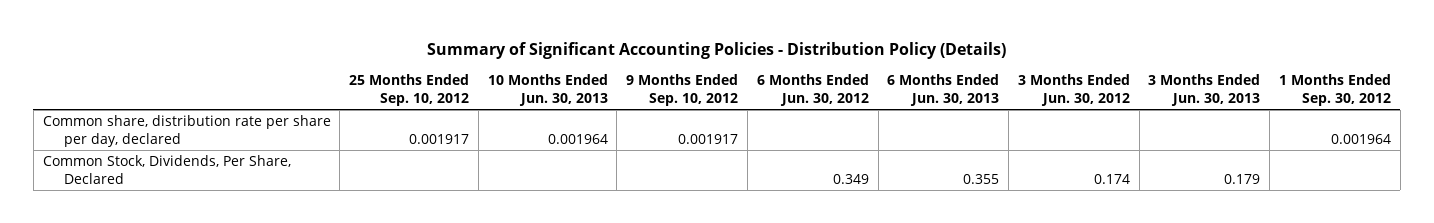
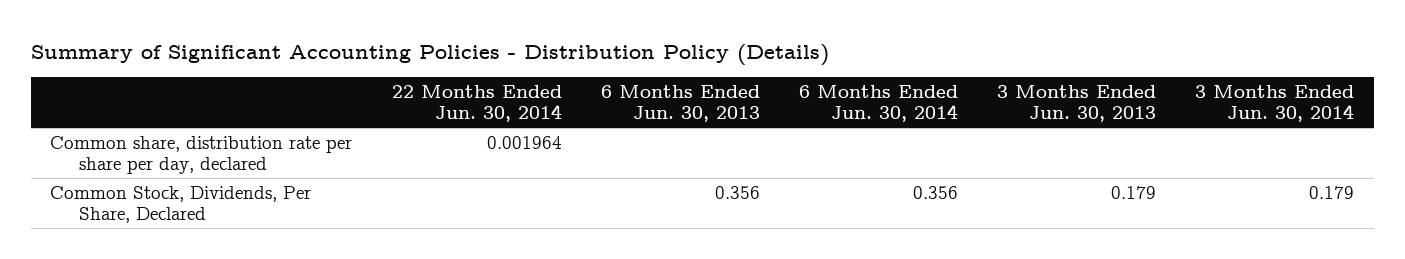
[349,74,470,107] 25 Months Ended Sep. 10, 2012 -> none
[487,74,608,107] 10 Months Ended Jun. 30, 2013 -> none
[626,74,739,107] 9 Months Ended Sep. 10, 2012 -> none
[756,74,869,107] 6 Months Ended Jun. 30, 2012 -> none
[1017,74,1130,107] 3 Months Ended Jun. 30, 2012 -> none
[1278,74,1391,107] 1 Months Ended Sep. 30, 2012 -> none
none -> [391,84,562,123] 22 Months Ended Jun. 30, 2014
none -> [799,84,959,123] 6 Months Ended Jun. 30, 2014
none -> [1195,84,1355,123] 3 Months Ended Jun. 30, 2014
[963,173,1000,184] 0.355 -> [714,185,760,199] 0.356

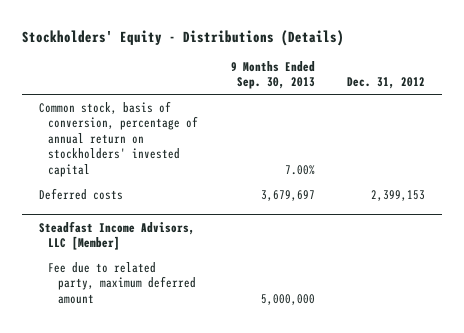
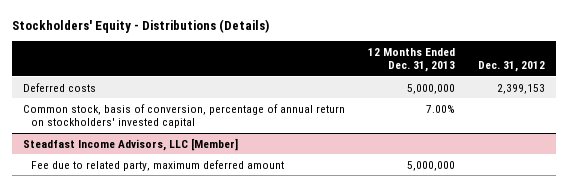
[230,60,315,90] 9 Months Ended Sep. 30, 2013 -> none
none -> [367,47,455,73] 12 Months Ended Dec. 31, 2013
[38,100,199,178] Common stock, basis of conversion, percentage of annual return on stockholders' invested capital -> [23,103,346,129] Common stock, basis of conversion, percentage of annual return on stockholders' invested capital

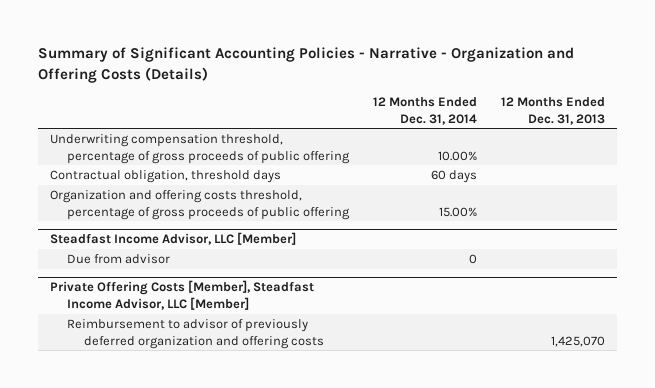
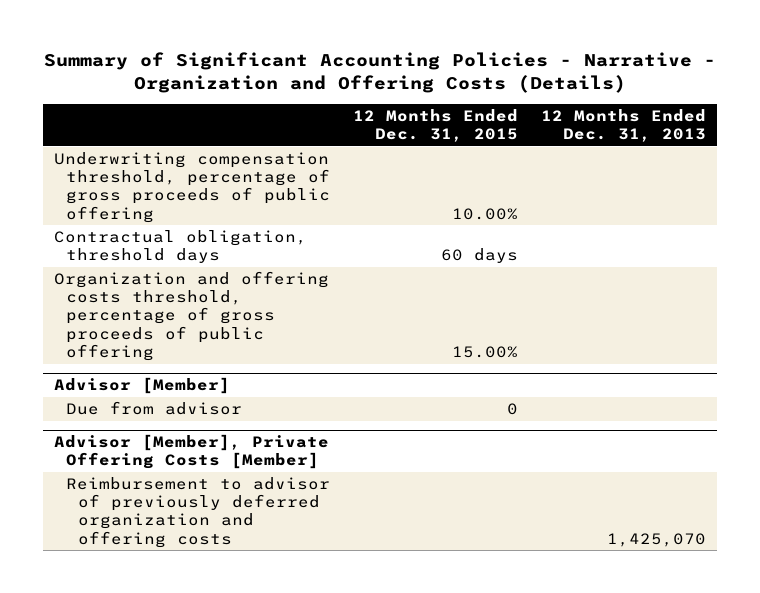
[373,96,478,125] 12 Months Ended Dec. 31, 2014 -> none
none -> [353,109,519,143] 12 Months Ended Dec. 31, 2015
[50,232,297,246] Steadfast Income Advisor, LLC [Member] -> [54,377,231,395] Advisor [Member]
[50,280,315,310] Private Offering Costs [Member], Steadfast Income Advisor, LLC [Member] -> [54,434,330,470] Advisor [Member], Private Offering Costs [Member]

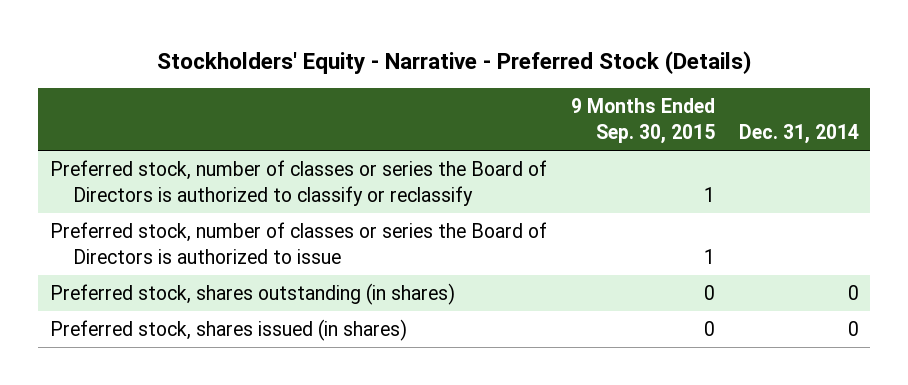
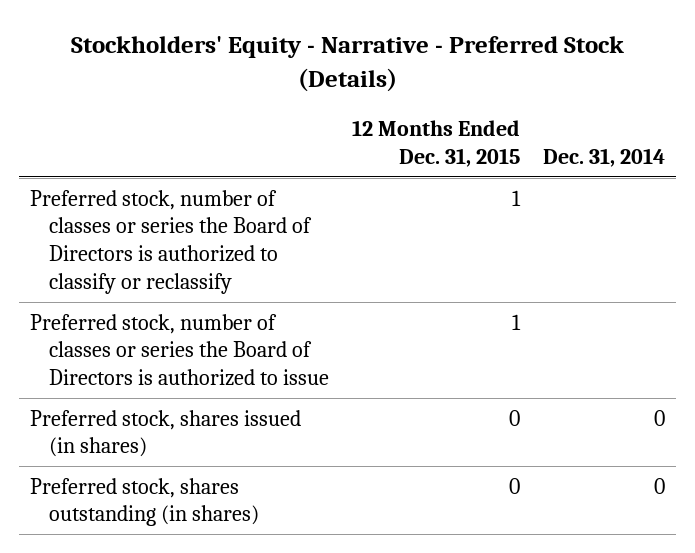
[570,98,715,144] 9 Months Ended Sep. 30, 2015 -> none
none -> [351,120,520,167] 12 Months Ended Dec. 31, 2015
[49,283,455,306] Preferred stock, shares outstanding (in shares) -> [30,477,259,527] Preferred stock, shares outstanding (in shares)

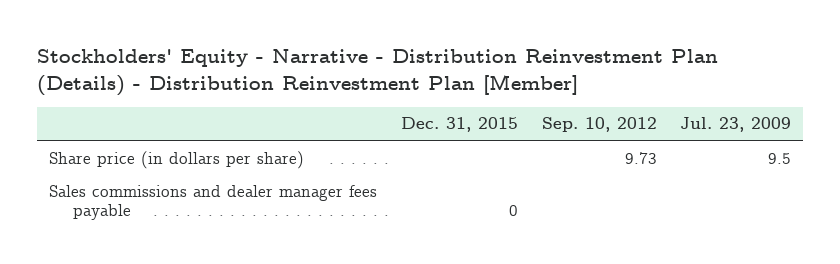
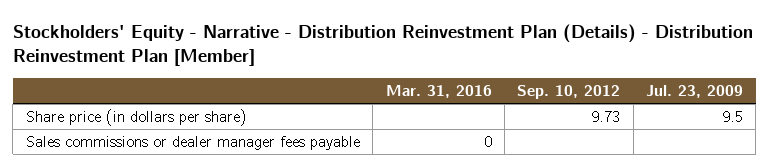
[400,117,518,133] Dec. 31, 2015 -> none
none -> [385,84,492,98] Mar. 31, 2016
[48,184,377,221] Sales commissions and dealer manager fees payable -> [25,136,360,151] Sales commissions or dealer manager fees payable

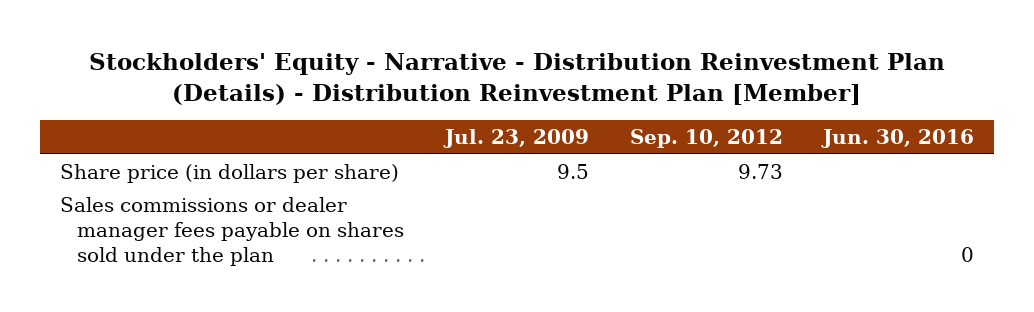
[385,84,492,98] Mar. 31, 2016 -> none
none -> [821,128,975,148] Jun. 30, 2016
[25,136,360,151] Sales commissions or dealer manager fees payable -> [60,196,405,267] Sales commissions or dealer manager fees payable on shares sold under the plan

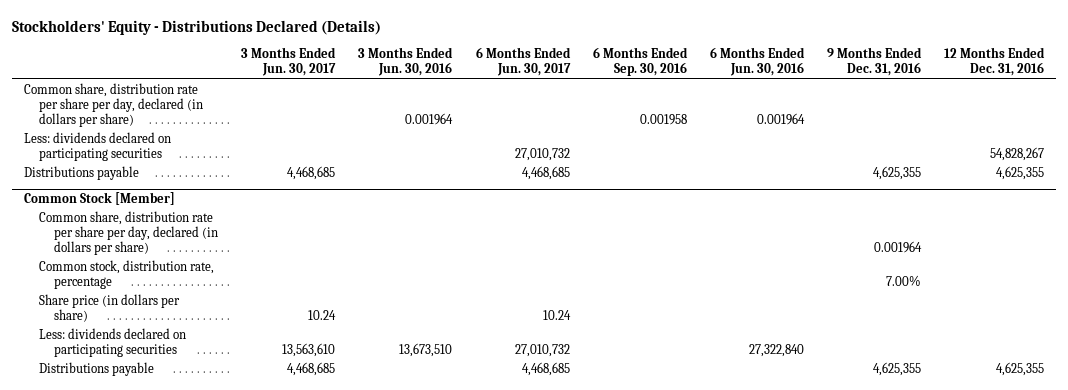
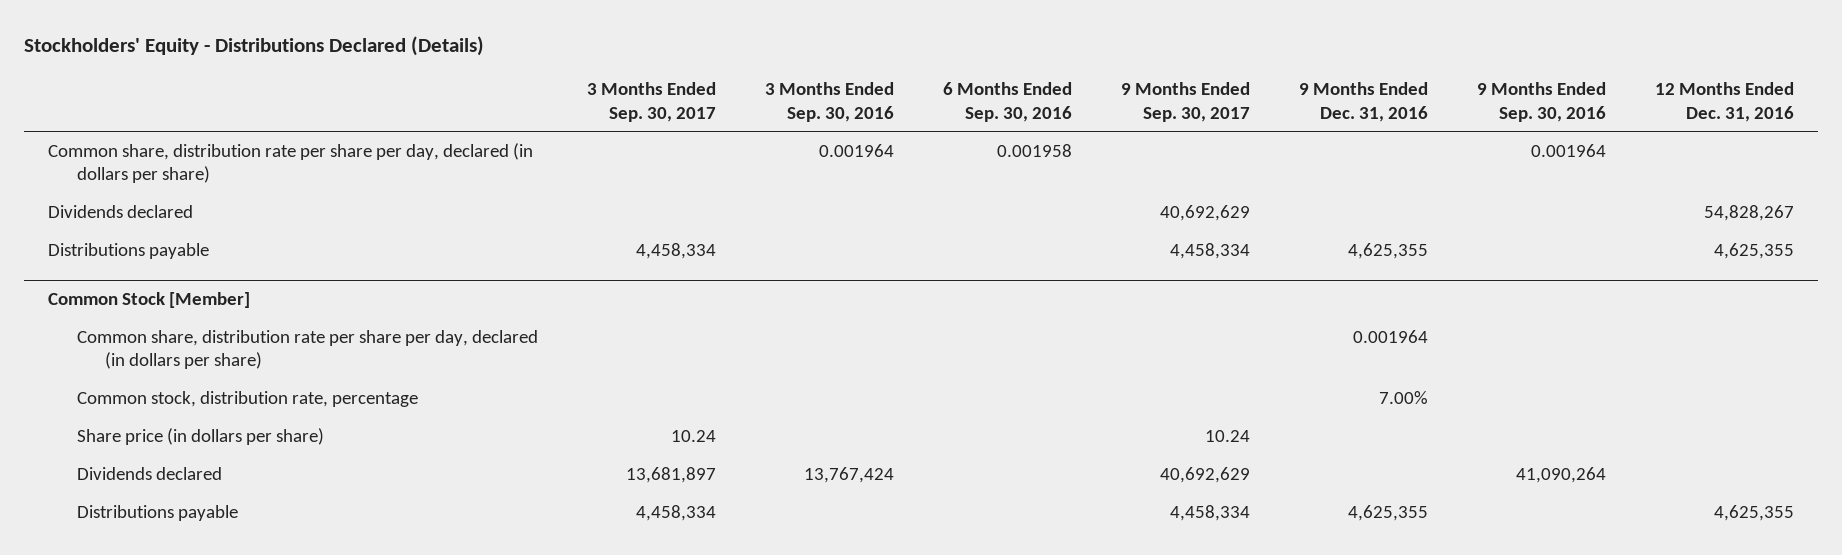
[241,47,337,77] 3 Months Ended Jun. 30, 2017 -> none
[358,47,454,77] 3 Months Ended Jun. 30, 2016 -> none
[475,47,571,77] 6 Months Ended Jun. 30, 2017 -> none
[709,47,805,77] 6 Months Ended Jun. 30, 2016 -> none
none -> [586,82,716,122] 3 Months Ended Sep. 30, 2017
none -> [764,82,894,122] 3 Months Ended Sep. 30, 2016
none -> [1120,82,1250,122] 9 Months Ended Sep. 30, 2017
none -> [1476,82,1606,122] 9 Months Ended Sep. 30, 2016
[23,131,171,161] Less: dividends declared on participating securities -> [48,204,194,218] Dividends declared
[39,327,187,357] Less: dividends declared on participating securities -> [76,466,222,480] Dividends declared

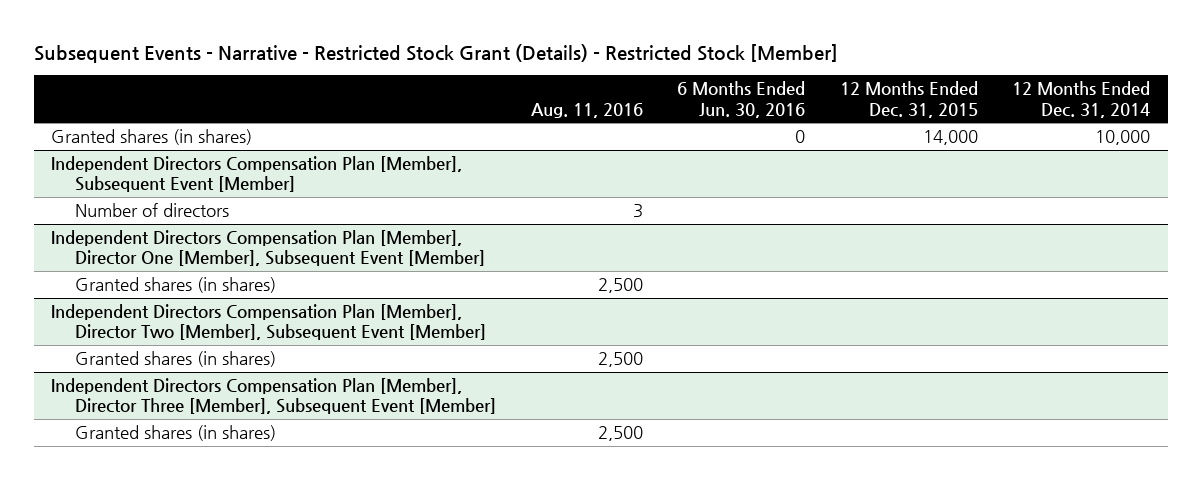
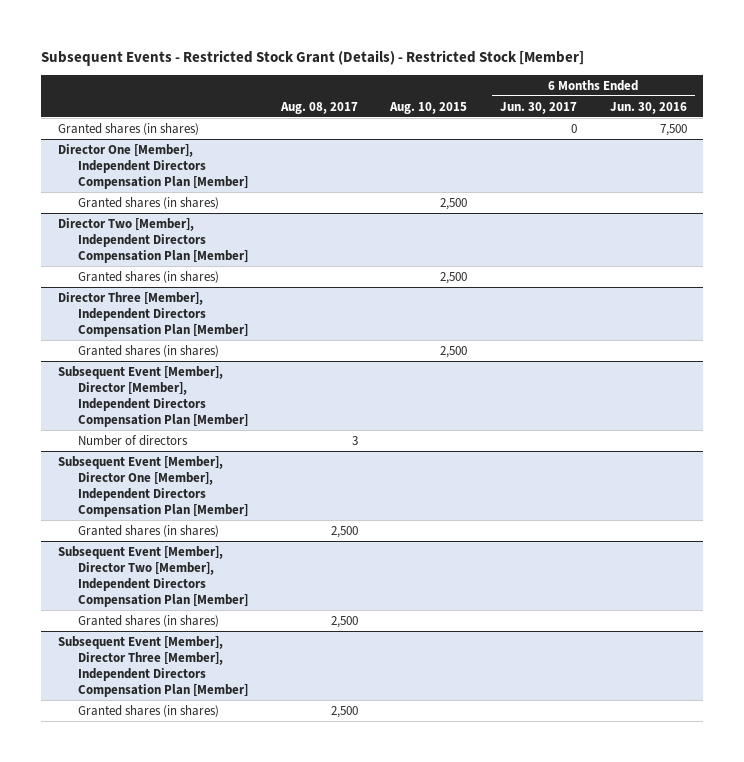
[33,43,838,63] Subsequent Events - Narrative - Restricted Stock Grant (Details) - Restricted Stock [Member] -> [41,49,585,66] Subsequent Events - Restricted Stock Grant (Details) - Restricted Stock [Member]
[530,102,643,118] Aug. 11, 2016 -> none
[839,81,978,118] 12 Months Ended Dec. 31, 2015 -> none
[1012,81,1151,118] 12 Months Ended Dec. 31, 2014 -> none
none -> [279,101,358,114] Aug. 08, 2017
none -> [389,101,468,114] Aug. 10, 2015
none -> [500,101,578,114] Jun. 30, 2017
[795,130,806,144] 0 -> [659,123,687,136] 7,500
none -> [57,143,249,189] Director One [Member], Independent Directors Compensation Plan [Member]
none -> [78,196,220,209] Granted shares (in shares)
none -> [57,217,249,263] Director Two [Member], Independent Directors Compensation Plan [Member]
none -> [78,270,220,283] Granted shares (in shares)
none -> [57,291,249,337] Director Three [Member], Independent Directors Compensation Plan [Member]
none -> [78,344,220,357] Granted shares (in shares)
[50,156,462,193] Independent Directors Compensation Plan [Member], Subsequent Event [Member] -> [57,365,249,428] Subsequent Event [Member], Director [Member], Independent Directors Compensation Plan [Member]
[50,230,486,267] Independent Directors Compensation Plan [Member], Director One [Member], Subsequent Event [Member] -> [57,455,249,518] Subsequent Event [Member], Director One [Member], Independent Directors Compensation Plan [Member]
[50,304,487,341] Independent Directors Compensation Plan [Member], Director Two [Member], Subsequent Event [Member] -> [57,545,249,608] Subsequent Event [Member], Director Two [Member], Independent Directors Compensation Plan [Member]
[50,378,497,415] Independent Directors Compensation Plan [Member], Director Three [Member], Subsequent Event [Member] -> [57,635,249,698] Subsequent Event [Member], Director Three [Member], Independent Directors Compensation Plan [Member]

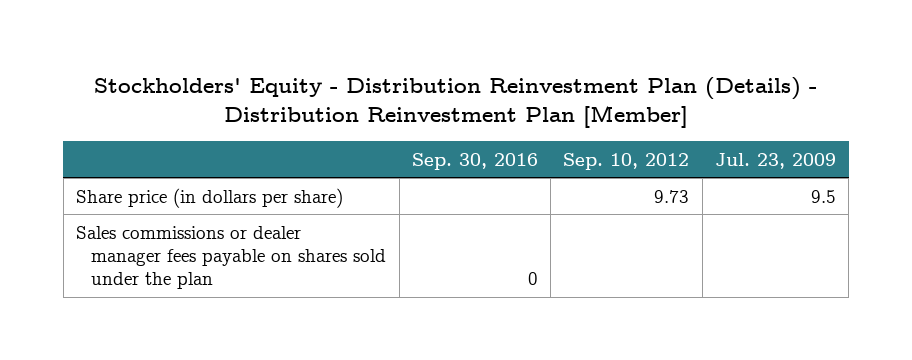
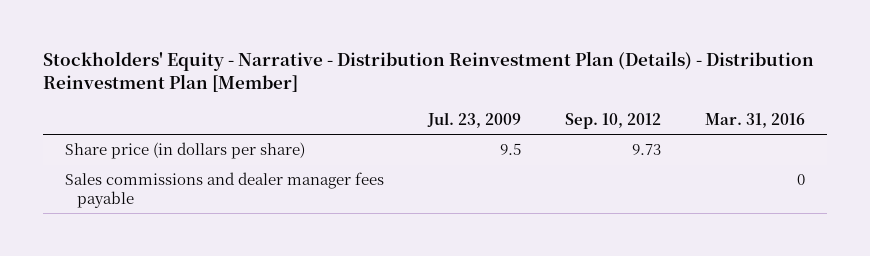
[93,76,817,129] Stockholders' Equity - Distribution Reinvestment Plan (Details) - Distribution Reinvestment Plan [Member] -> [43,51,815,93] Stockholders' Equity - Narrative - Distribution Reinvestment Plan (Details) - Distribution Reinvestment Plan [Member]
[411,152,538,170] Sep. 30, 2016 -> none
none -> [705,112,806,128] Mar. 31, 2016
[76,225,387,290] Sales commissions or dealer manager fees payable on shares sold under the plan -> [65,172,385,208] Sales commissions and dealer manager fees payable

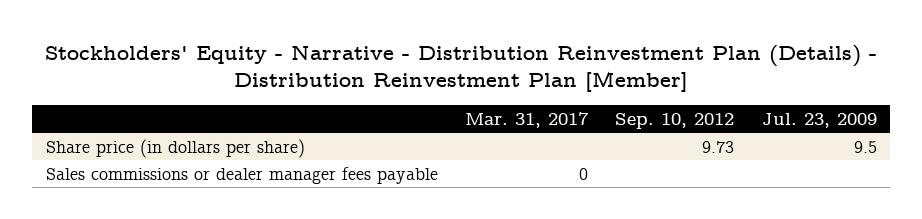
[705,112,806,128] Mar. 31, 2016 -> none
none -> [465,111,590,128] Mar. 31, 2017
[65,172,385,208] Sales commissions and dealer manager fees payable -> [45,166,438,184] Sales commissions or dealer manager fees payable

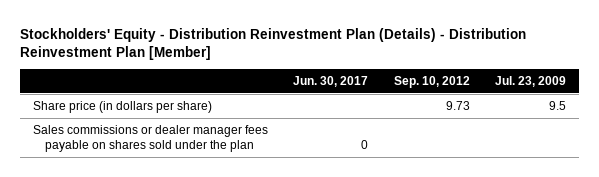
[45,44,878,93] Stockholders' Equity - Narrative - Distribution Reinvestment Plan (Details) - Distribution Reinvestment Plan [Member] -> [20,27,527,60] Stockholders' Equity - Distribution Reinvestment Plan (Details) - Distribution Reinvestment Plan [Member]
[465,111,590,128] Mar. 31, 2017 -> none
none -> [293,75,369,87] Jun. 30, 2017
[45,166,438,184] Sales commissions or dealer manager fees payable -> [32,125,268,153] Sales commissions or dealer manager fees payable on shares sold under the plan

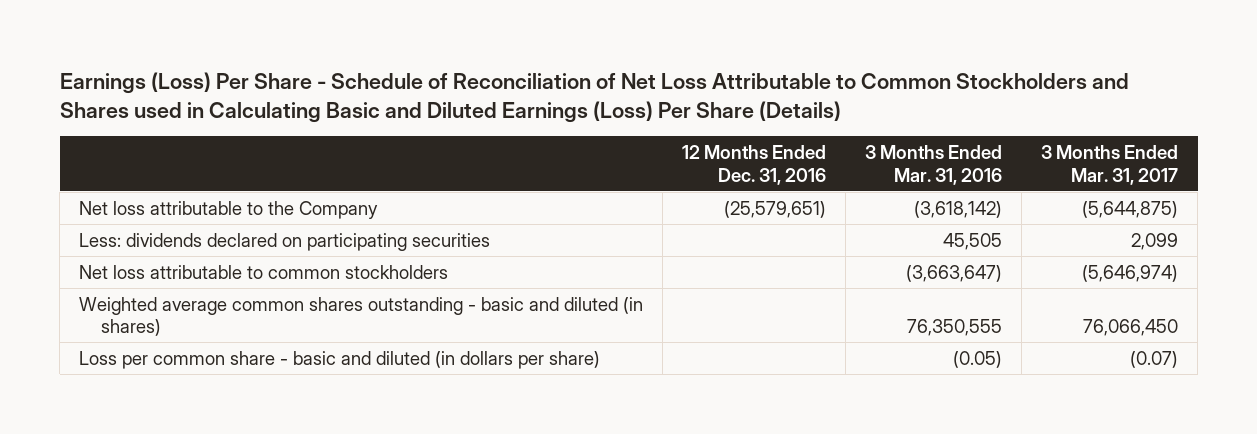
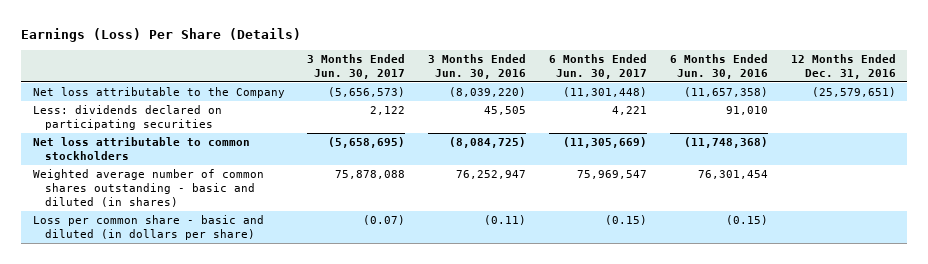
[59,71,1129,123] Earnings (Loss) Per Share - Schedule of Reconciliation of Net Loss Attributable to Common Stockholders and Shares used in Calculating Basic and Diluted Earnings (Loss) Per Share (Details) -> [21,27,302,42] Earnings (Loss) Per Share (Details)
[865,145,1003,185] 3 Months Ended Mar. 31, 2016 -> none
[1041,145,1179,185] 3 Months Ended Mar. 31, 2017 -> none
none -> [307,53,406,79] 3 Months Ended Jun. 30, 2017
none -> [428,53,527,79] 3 Months Ended Jun. 30, 2016
none -> [549,53,648,79] 6 Months Ended Jun. 30, 2017
none -> [670,53,769,79] 6 Months Ended Jun. 30, 2016
[79,296,644,337] Weighted average common shares outstanding - basic and diluted (in shares) -> [32,169,264,207] Weighted average number of common shares outstanding - basic and diluted (in shares)

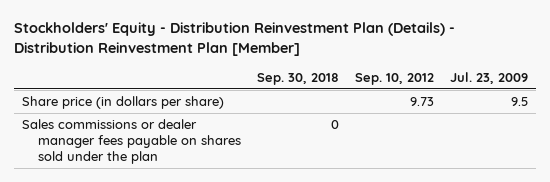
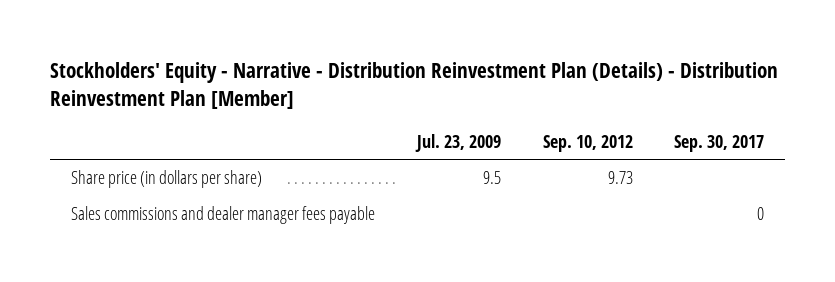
[13,22,455,57] Stockholders' Equity - Distribution Reinvestment Plan (Details) - Distribution Reinvestment Plan [Member] -> [50,62,779,109] Stockholders' Equity - Narrative - Distribution Reinvestment Plan (Details) - Distribution Reinvestment Plan [Member]
[256,72,339,85] Sep. 30, 2018 -> none
none -> [674,134,765,152] Sep. 30, 2017
[21,118,241,165] Sales commissions or dealer manager fees payable on shares sold under the plan -> [71,206,376,225] Sales commissions and dealer manager fees payable

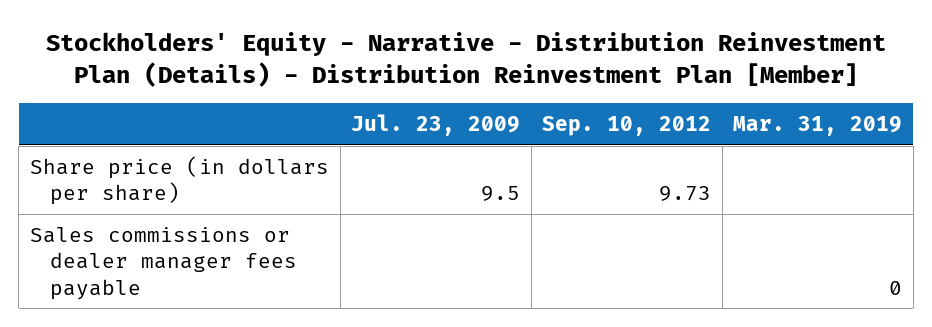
[674,134,765,152] Sep. 30, 2017 -> none
none -> [733,116,903,137] Mar. 31, 2019
[71,206,376,225] Sales commissions and dealer manager fees payable -> [30,227,298,300] Sales commissions or dealer manager fees payable

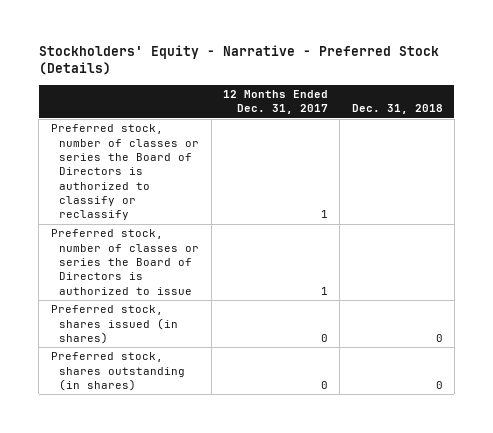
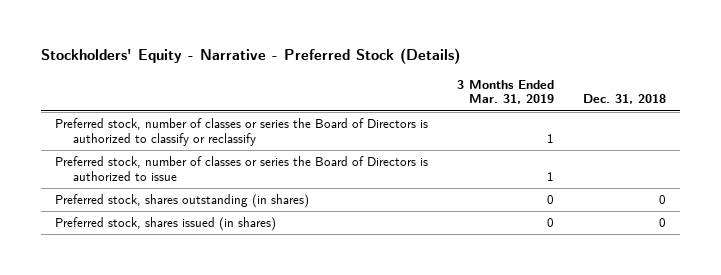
[222,89,328,115] 12 Months Ended Dec. 31, 2017 -> none
none -> [456,79,554,105] 3 Months Ended Mar. 31, 2019
[50,305,179,345] Preferred stock, shares issued (in shares) -> [55,216,277,231] Preferred stock, shares issued (in shares)

